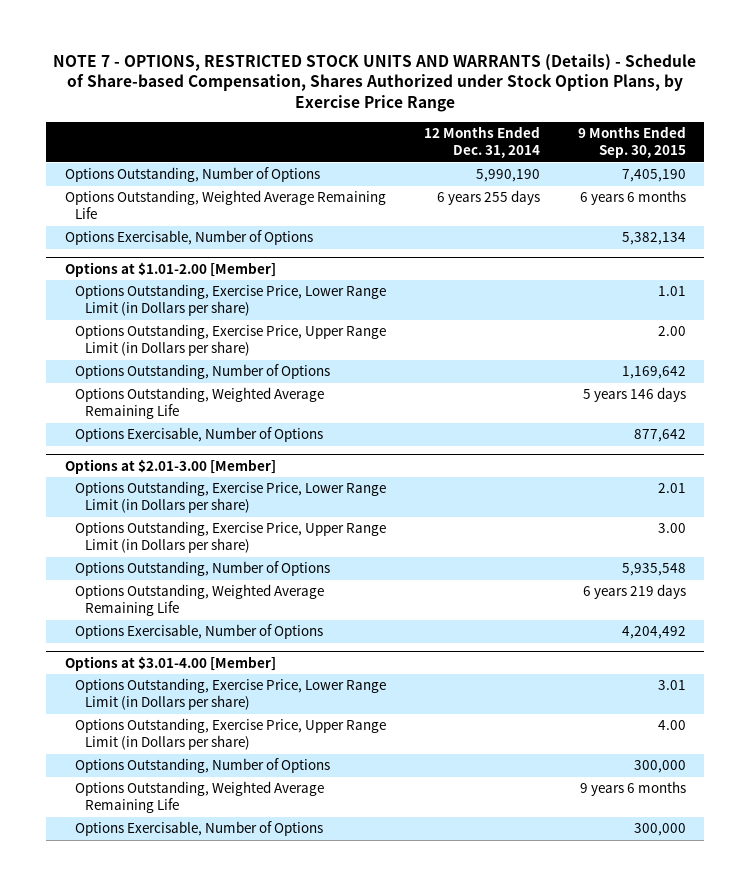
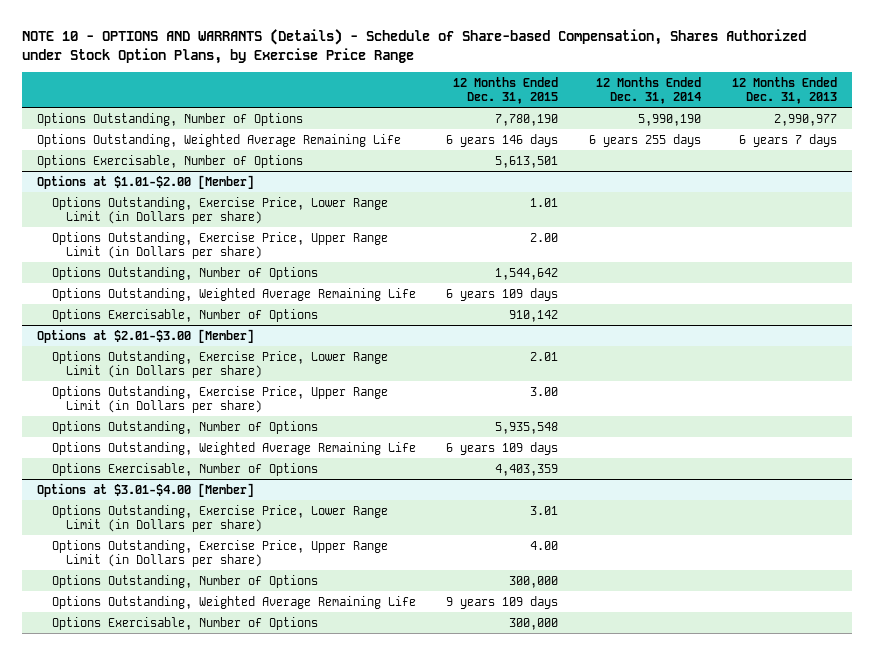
[53,53,697,113] NOTE 7 - OPTIONS, RESTRICTED STOCK UNITS AND WARRANTS (Details) - Schedule of Share-based Compensation, Shares Authorized under Stock Option Plans, by Exercise Price Range -> [22,28,807,64] NOTE 10 - OPTIONS AND WARRANTS (Details) - Schedule of Share-based Compensation, Shares Authorized under Stock Option Plans, by Exercise Price Range
[577,126,686,159] 9 Months Ended Sep. 30, 2015 -> none
none -> [453,76,559,105] 12 Months Ended Dec. 31, 2015
none -> [731,76,837,105] 12 Months Ended Dec. 31, 2013
[64,261,276,277] Options at $1.01-2.00 [Member] -> [37,174,255,189] Options at $1.01-$2.00 [Member]
[64,458,276,474] Options at $2.01-3.00 [Member] -> [37,328,255,343] Options at $2.01-$3.00 [Member]
[64,655,276,671] Options at $3.01-4.00 [Member] -> [37,482,255,497] Options at $3.01-$4.00 [Member]

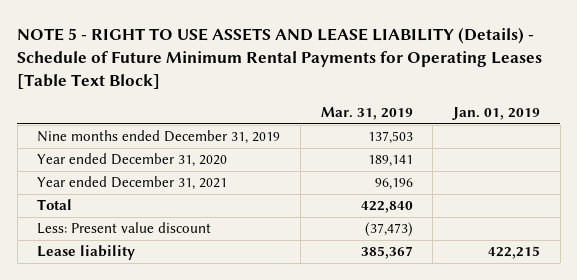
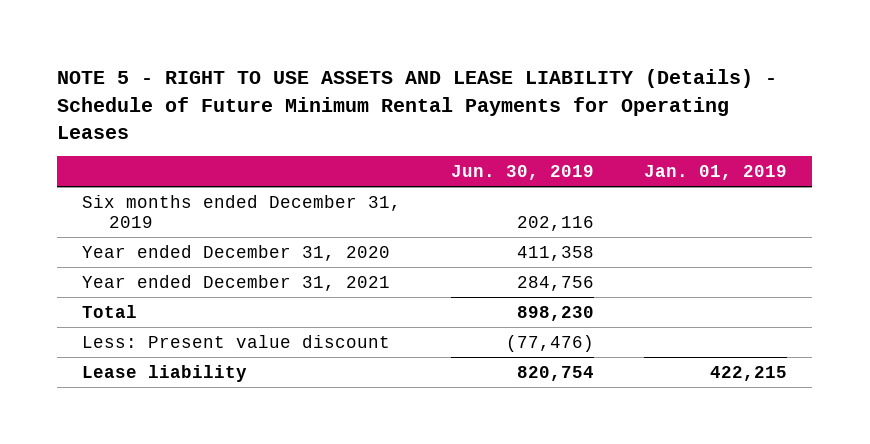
[17,27,543,90] NOTE 5 - RIGHT TO USE ASSETS AND LEASE LIABILITY (Details) - Schedule of Future Minimum Rental Payments for Operating Leases [Table Text Block] -> [57,69,778,139] NOTE 5 - RIGHT TO USE ASSETS AND LEASE LIABILITY (Details) - Schedule of Future Minimum Rental Payments for Operating Leases
[320,107,413,121] Mar. 31, 2019 -> none
none -> [451,164,595,180] Jun. 30, 2019
[37,130,281,145] Nine months ended December 31, 2019 -> [82,194,402,228] Six months ended December 31, 2019

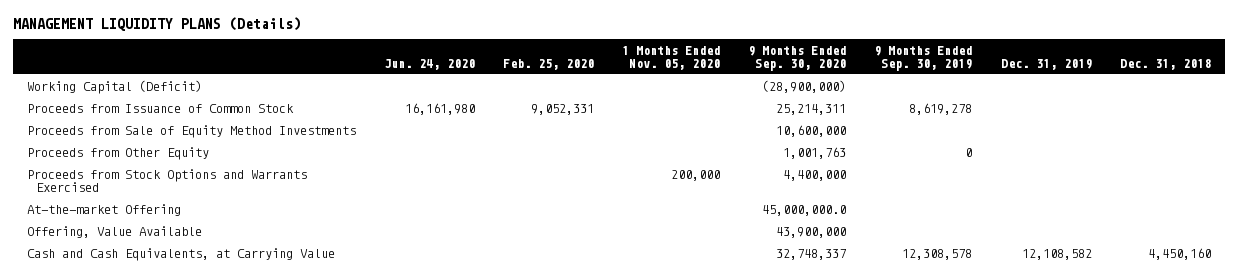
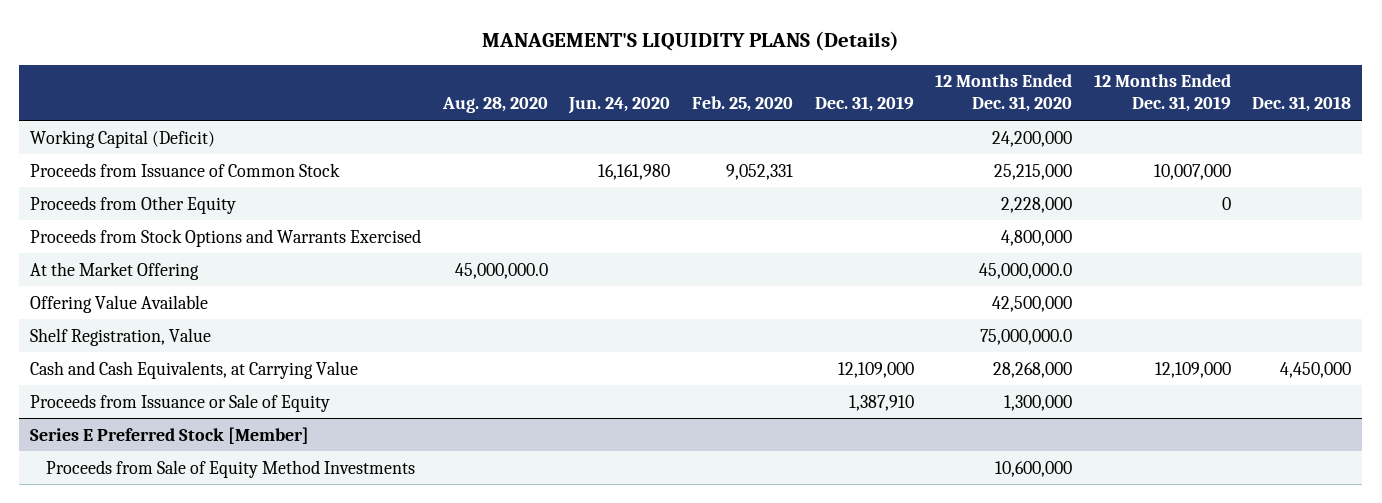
[12,16,301,31] MANAGEMENT LIQUIDITY PLANS (Details) -> [481,30,899,51] MANAGEMENT'S LIQUIDITY PLANS (Details)
[622,45,721,70] 1 Months Ended Nov. 05, 2020 -> none
[748,45,847,71] 9 Months Ended Sep. 30, 2020 -> none
[874,45,973,71] 9 Months Ended Sep. 30, 2019 -> none
none -> [441,97,548,114] Aug. 28, 2020
none -> [935,74,1073,113] 12 Months Ended Dec. 31, 2020
none -> [1093,74,1231,113] 12 Months Ended Dec. 31, 2019
[26,124,356,138] Proceeds from Sale of Equity Method Investments -> none
[26,203,181,216] At-the-market Offering -> [30,261,200,280] At the Market Offering
[26,225,202,238] Offering, Value Available -> [30,294,209,313] Offering Value Available
none -> [30,327,212,346] Shelf Registration, Value
[1021,248,1092,260] 12,108,582 -> [837,361,914,378] 12,109,000
[1147,247,1211,260] 4,450,160 -> [1280,361,1352,378] 4,450,000
none -> [30,393,331,412] Proceeds from Issuance or Sale of Equity
none -> [30,426,310,444] Series E Preferred Stock [Member]
none -> [46,459,416,478] Proceeds from Sale of Equity Method Investments

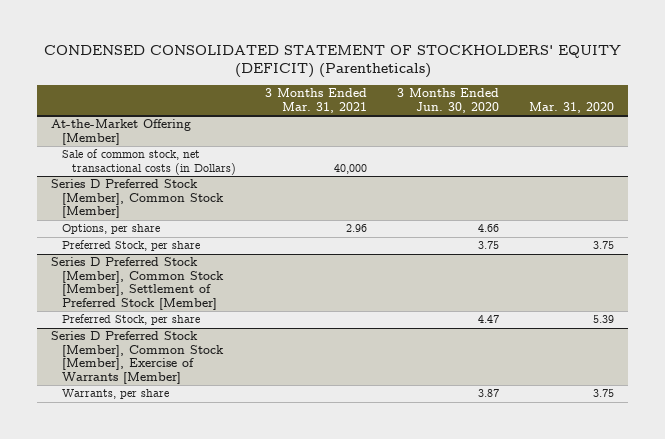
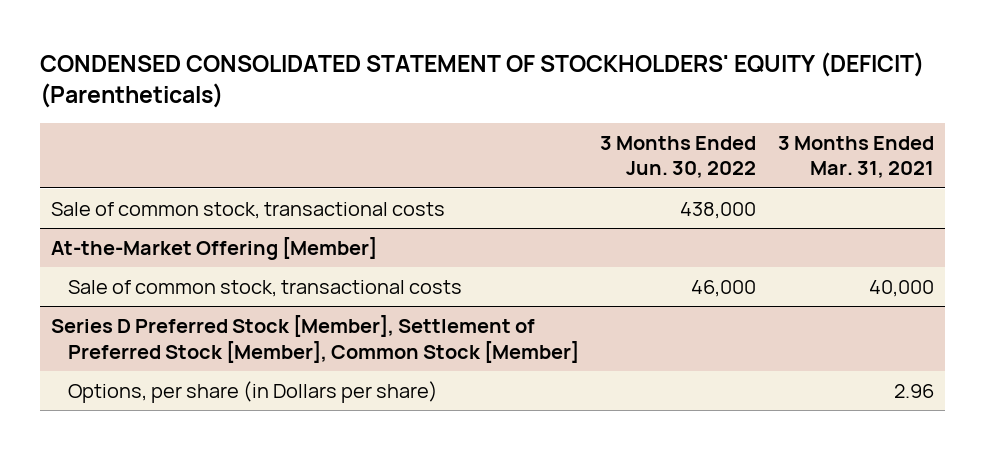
[396,88,499,113] 3 Months Ended Jun. 30, 2020 -> none
[528,101,614,113] Mar. 31, 2020 -> none
none -> [600,135,757,179] 3 Months Ended Jun. 30, 2022
none -> [51,201,446,219] Sale of common stock, transactional costs
[51,179,224,219] Series D Preferred Stock [Member], Common Stock [Member] -> none
[61,224,160,235] Options, per share -> none
[61,240,200,252] Preferred Stock, per share -> none
[61,314,200,326] Preferred Stock, per share -> none
[51,331,224,385] Series D Preferred Stock [Member], Common Stock [Member], Exercise of Warrants [Member] -> none
[61,389,169,400] Warrants, per share -> none
[61,149,236,175] Sale of common stock, net transactional costs (in Dollars) -> [67,279,462,297] Sale of common stock, transactional costs
[51,257,224,311] Series D Preferred Stock [Member], Common Stock [Member], Settlement of Preferred Stock [Member] -> [51,314,579,363] Series D Preferred Stock [Member], Settlement of Preferred Stock [Member], Common Stock [Member]
none -> [67,380,438,403] Options, per share (in Dollars per share)

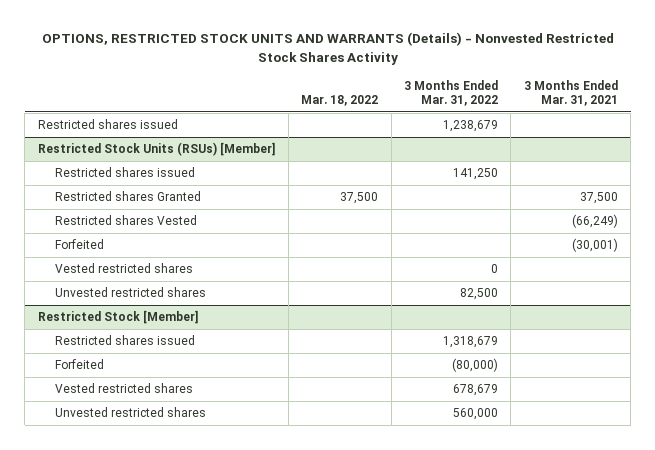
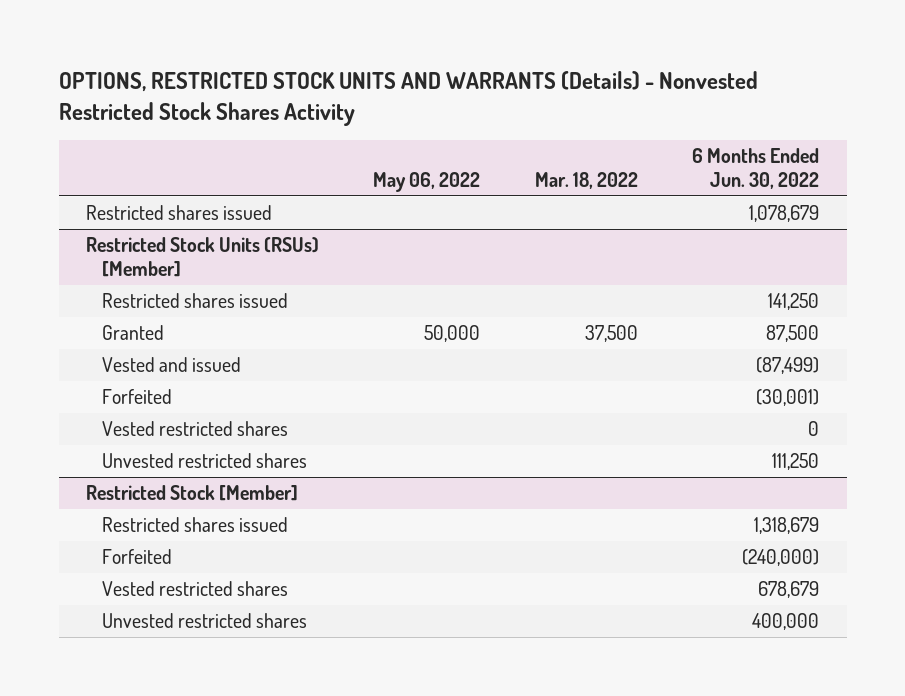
[404,79,499,107] 3 Months Ended Mar. 31, 2022 -> none
[523,79,618,107] 3 Months Ended Mar. 31, 2021 -> none
none -> [373,171,481,192] May 06, 2022
none -> [692,148,820,189] 6 Months Ended Jun. 30, 2022
[54,191,201,202] Restricted shares Granted -> [102,325,165,341] Granted
[54,215,197,226] Restricted shares Vested -> [102,357,242,373] Vested and issued

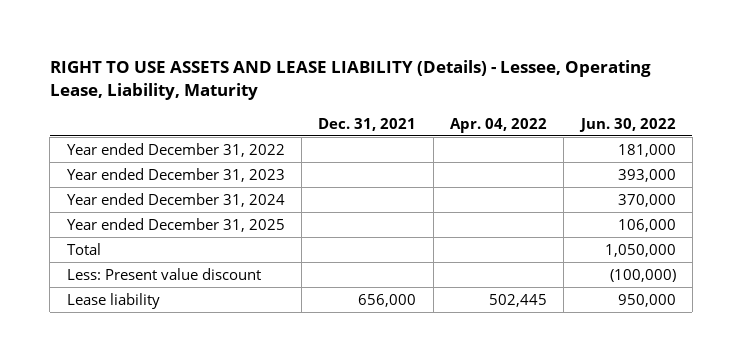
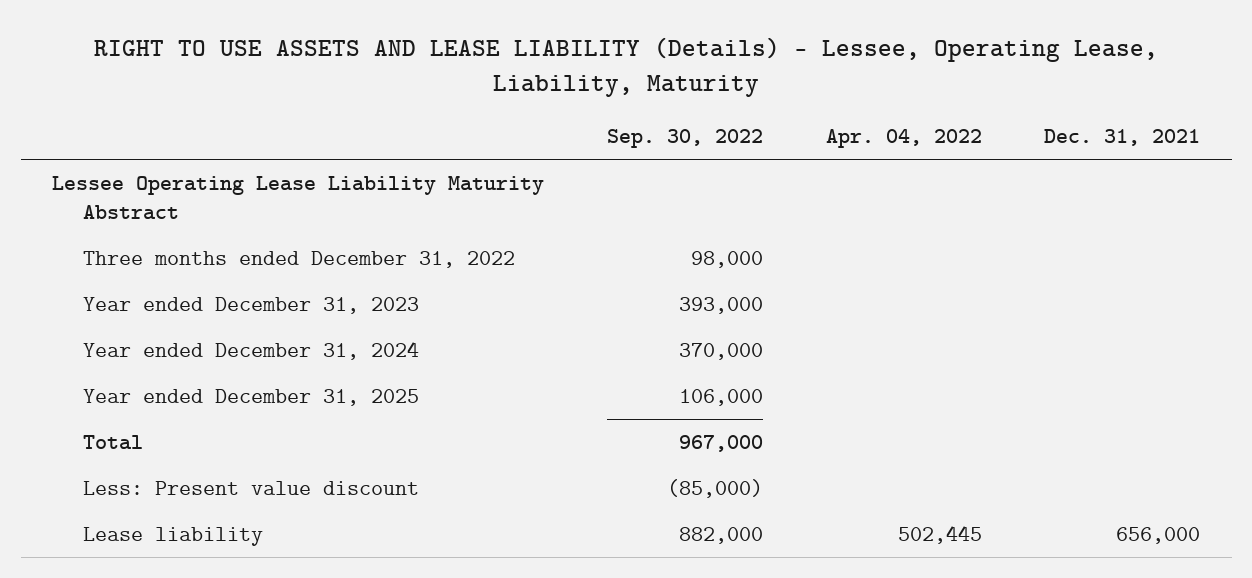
[578,117,676,132] Jun. 30, 2022 -> none
none -> [606,128,763,148] Sep. 30, 2022
none -> [52,175,545,220] Lessee Operating Lease Liability Maturity Abstract
[66,142,285,157] Year ended December 31, 2022 -> [83,250,516,268] Three months ended December 31, 2022

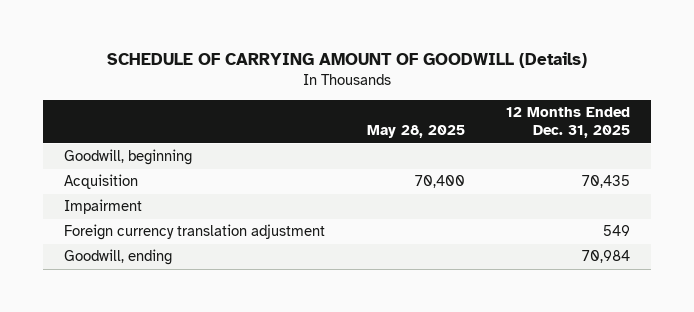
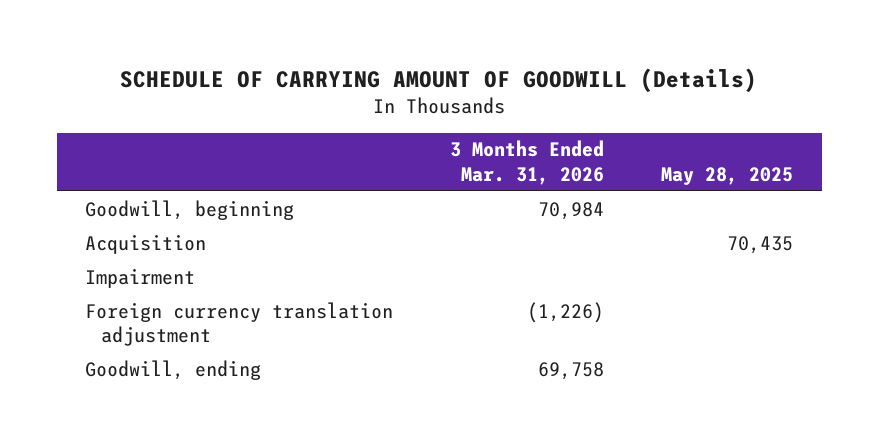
[506,106,631,139] 12 Months Ended Dec. 31, 2025 -> none
none -> [450,140,605,185] 3 Months Ended Mar. 31, 2026
[414,175,465,189] 70,400 -> [727,235,794,254] 70,435

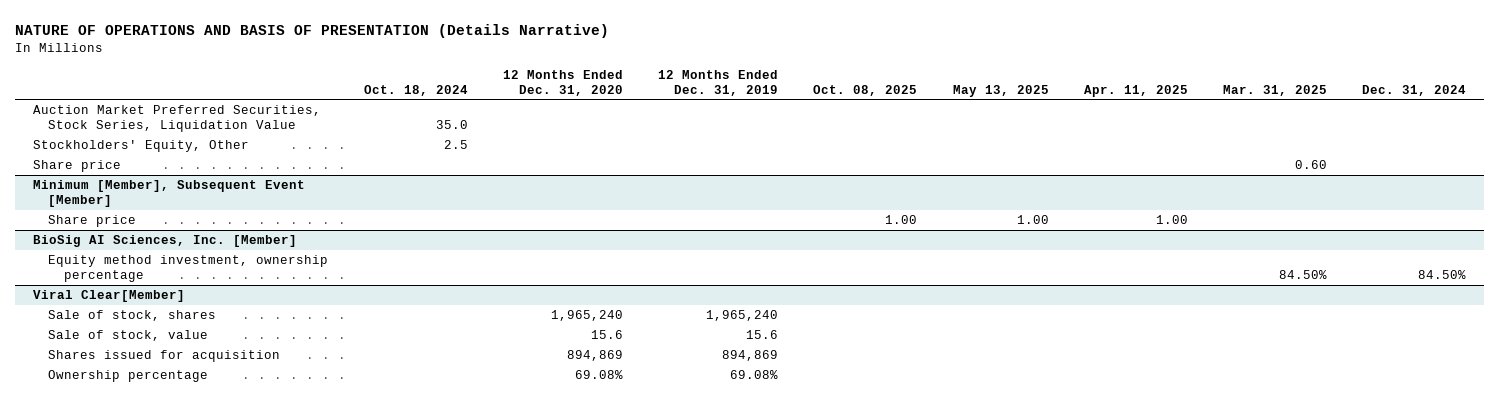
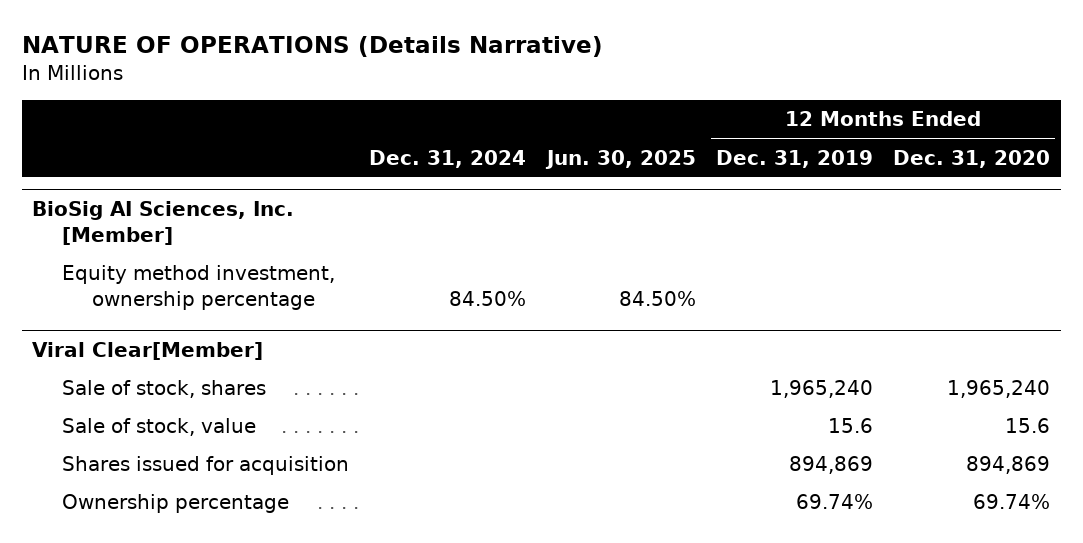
[15,23,610,38] NATURE OF OPERATIONS AND BASIS OF PRESENTATION (Details Narrative) -> [21,36,603,58] NATURE OF OPERATIONS (Details Narrative)
[363,84,468,96] Oct. 18, 2024 -> none
[813,84,918,96] Oct. 08, 2025 -> none
[952,84,1049,97] May 13, 2025 -> none
[1083,84,1188,97] Apr. 11, 2025 -> none
[1223,84,1328,96] Mar. 31, 2025 -> none
none -> [544,149,696,169] Jun. 30, 2025
[32,105,321,132] Auction Market Preferred Securities, Stock Series, Liquidation Value -> none
[32,140,249,153] Stockholders' Equity, Other -> none
[32,160,121,173] Share price -> none
[32,180,305,207] Minimum [Member], Subsequent Event [Member] -> none
[48,215,137,228] Share price -> none
[574,370,623,380] 69.08% -> [973,494,1051,510] 69.74%
[730,370,779,380] 69.08% -> [796,494,874,510] 69.74%

